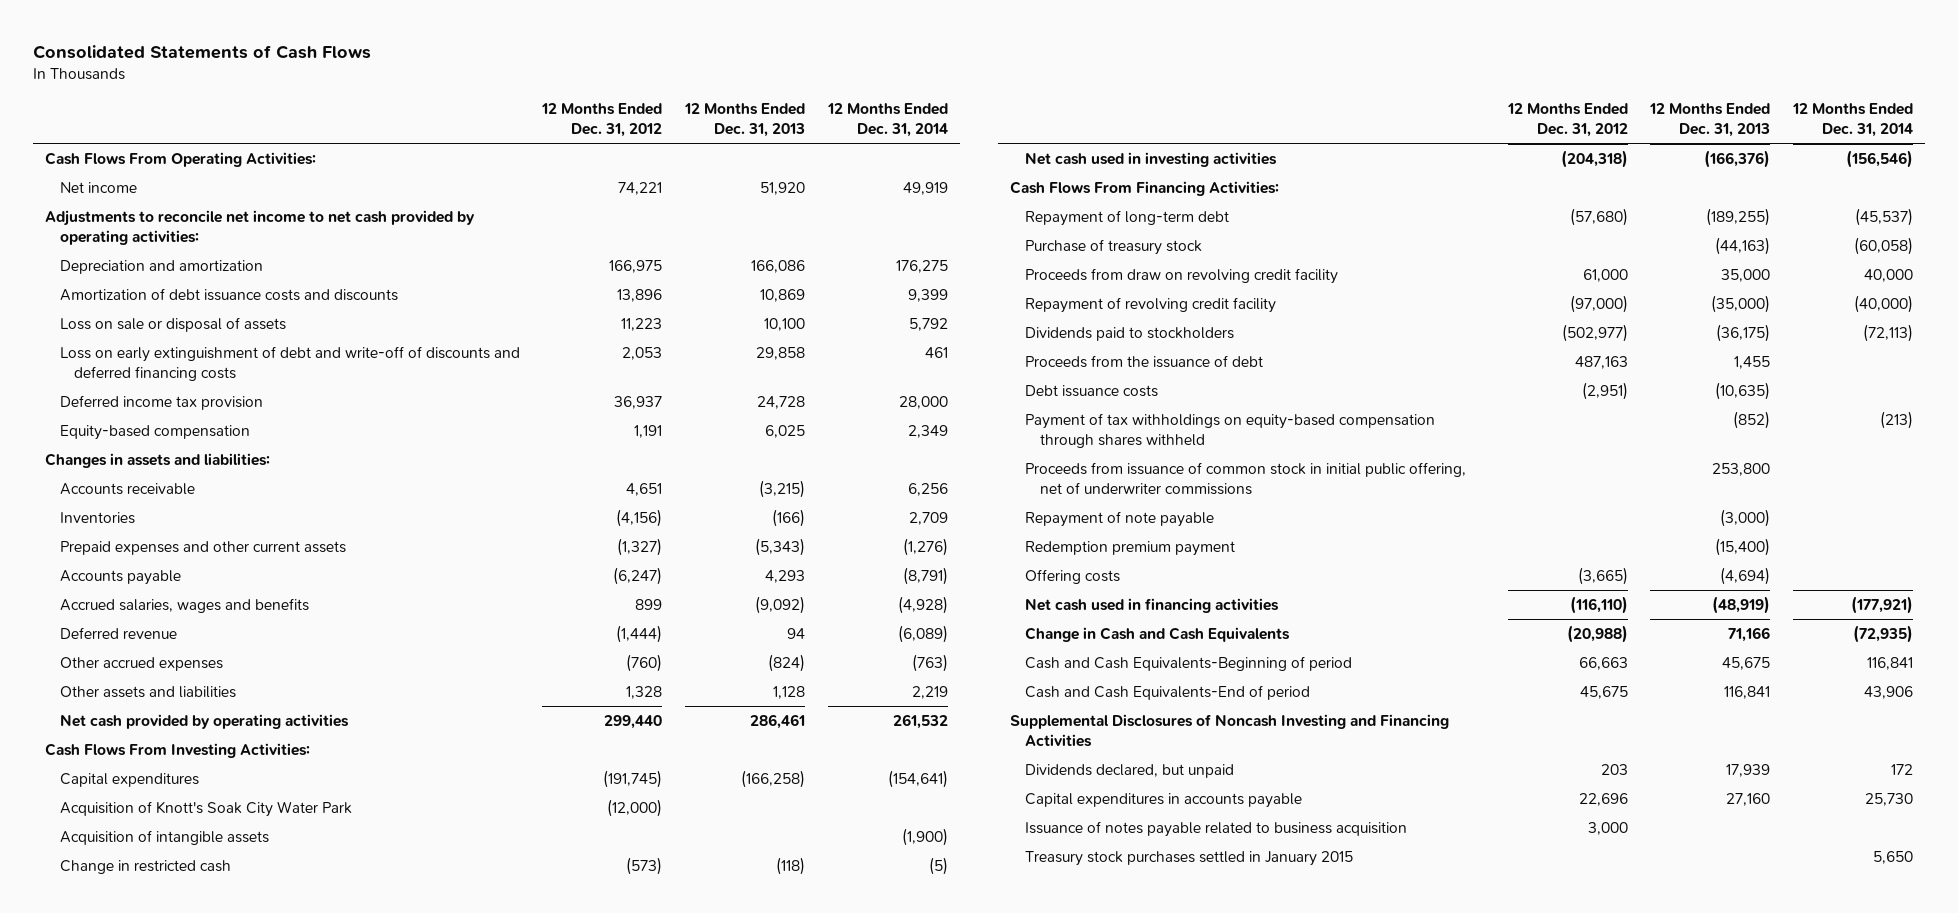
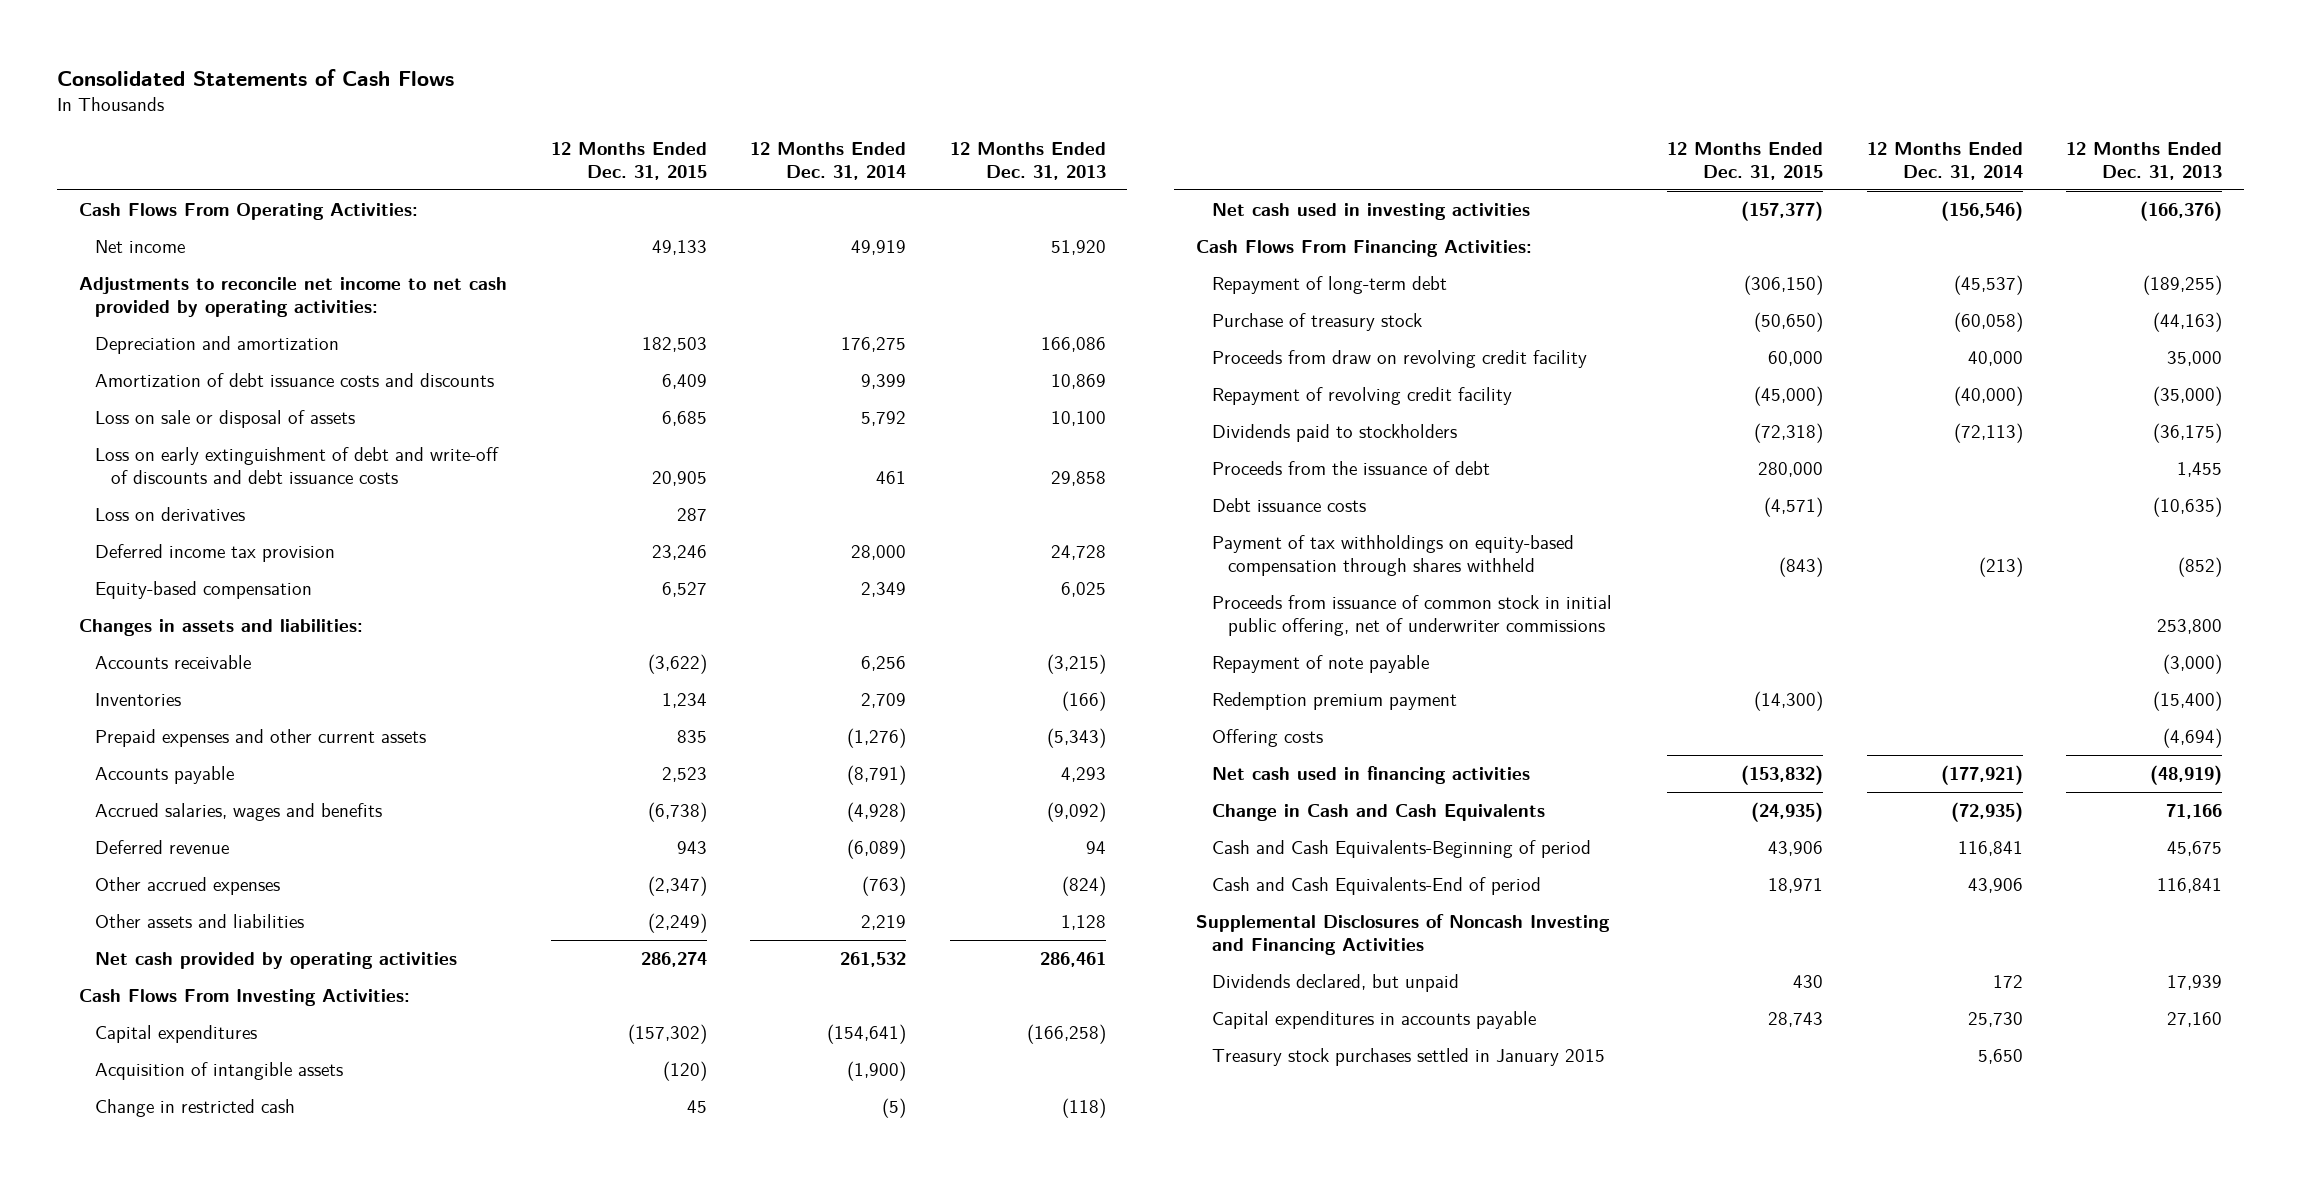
[541,102,663,137] 12 Months Ended Dec. 31, 2012 -> none
none -> [550,141,707,180] 12 Months Ended Dec. 31, 2015
[59,345,520,381] Loss on early extinguishment of debt and write-off of discounts and deferred financing costs -> [94,447,499,484] Loss on early extinguishment of debt and write-off of discounts and debt issuance costs
none -> [94,507,245,522] Loss on derivatives
[59,800,352,817] Acquisition of Knott's Soak City Water Park -> none
[1024,820,1407,837] Issuance of notes payable related to business acquisition -> none

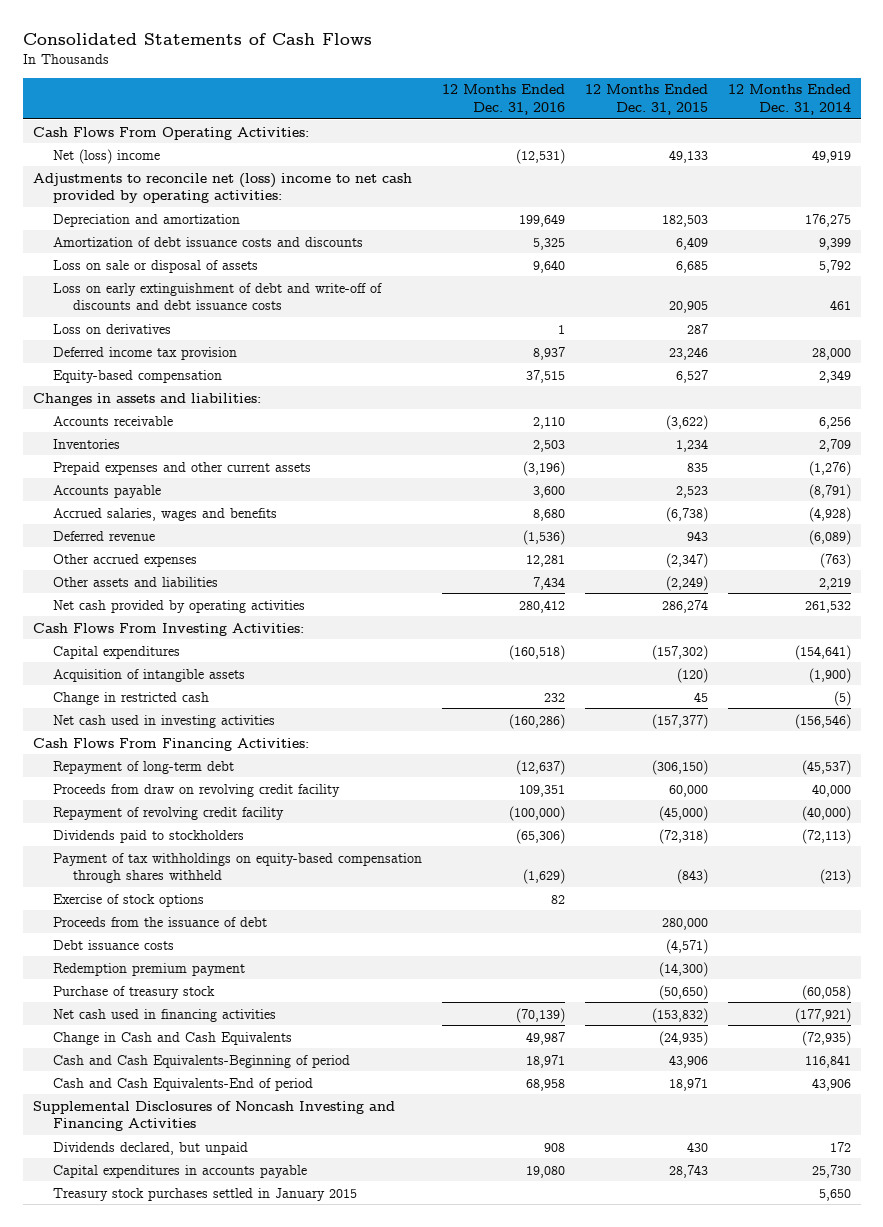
[949,141,1106,180] 12 Months Ended Dec. 31, 2013 -> none
none -> [441,84,565,116] 12 Months Ended Dec. 31, 2016
[94,240,185,254] Net income -> [52,148,160,164] Net (loss) income
[78,277,507,317] Adjustments to reconcile net income to net cash provided by operating activities: -> [32,172,412,204] Adjustments to reconcile net (loss) income to net cash provided by operating activities:
[1211,535,1574,576] Payment of tax withholdings on equity-based compensation through shares withheld -> [52,852,422,884] Payment of tax withholdings on equity-based compensation through shares withheld
none -> [52,893,204,907] Exercise of stock options
[1211,595,1612,636] Proceeds from issuance of common stock in initial public offering, net of underwriter commissions -> none
[1211,655,1429,674] Repayment of note payable -> none
[1211,729,1323,748] Offering costs -> none
[1211,313,1422,332] Purchase of treasury stock -> [52,985,215,999] Purchase of treasury stock

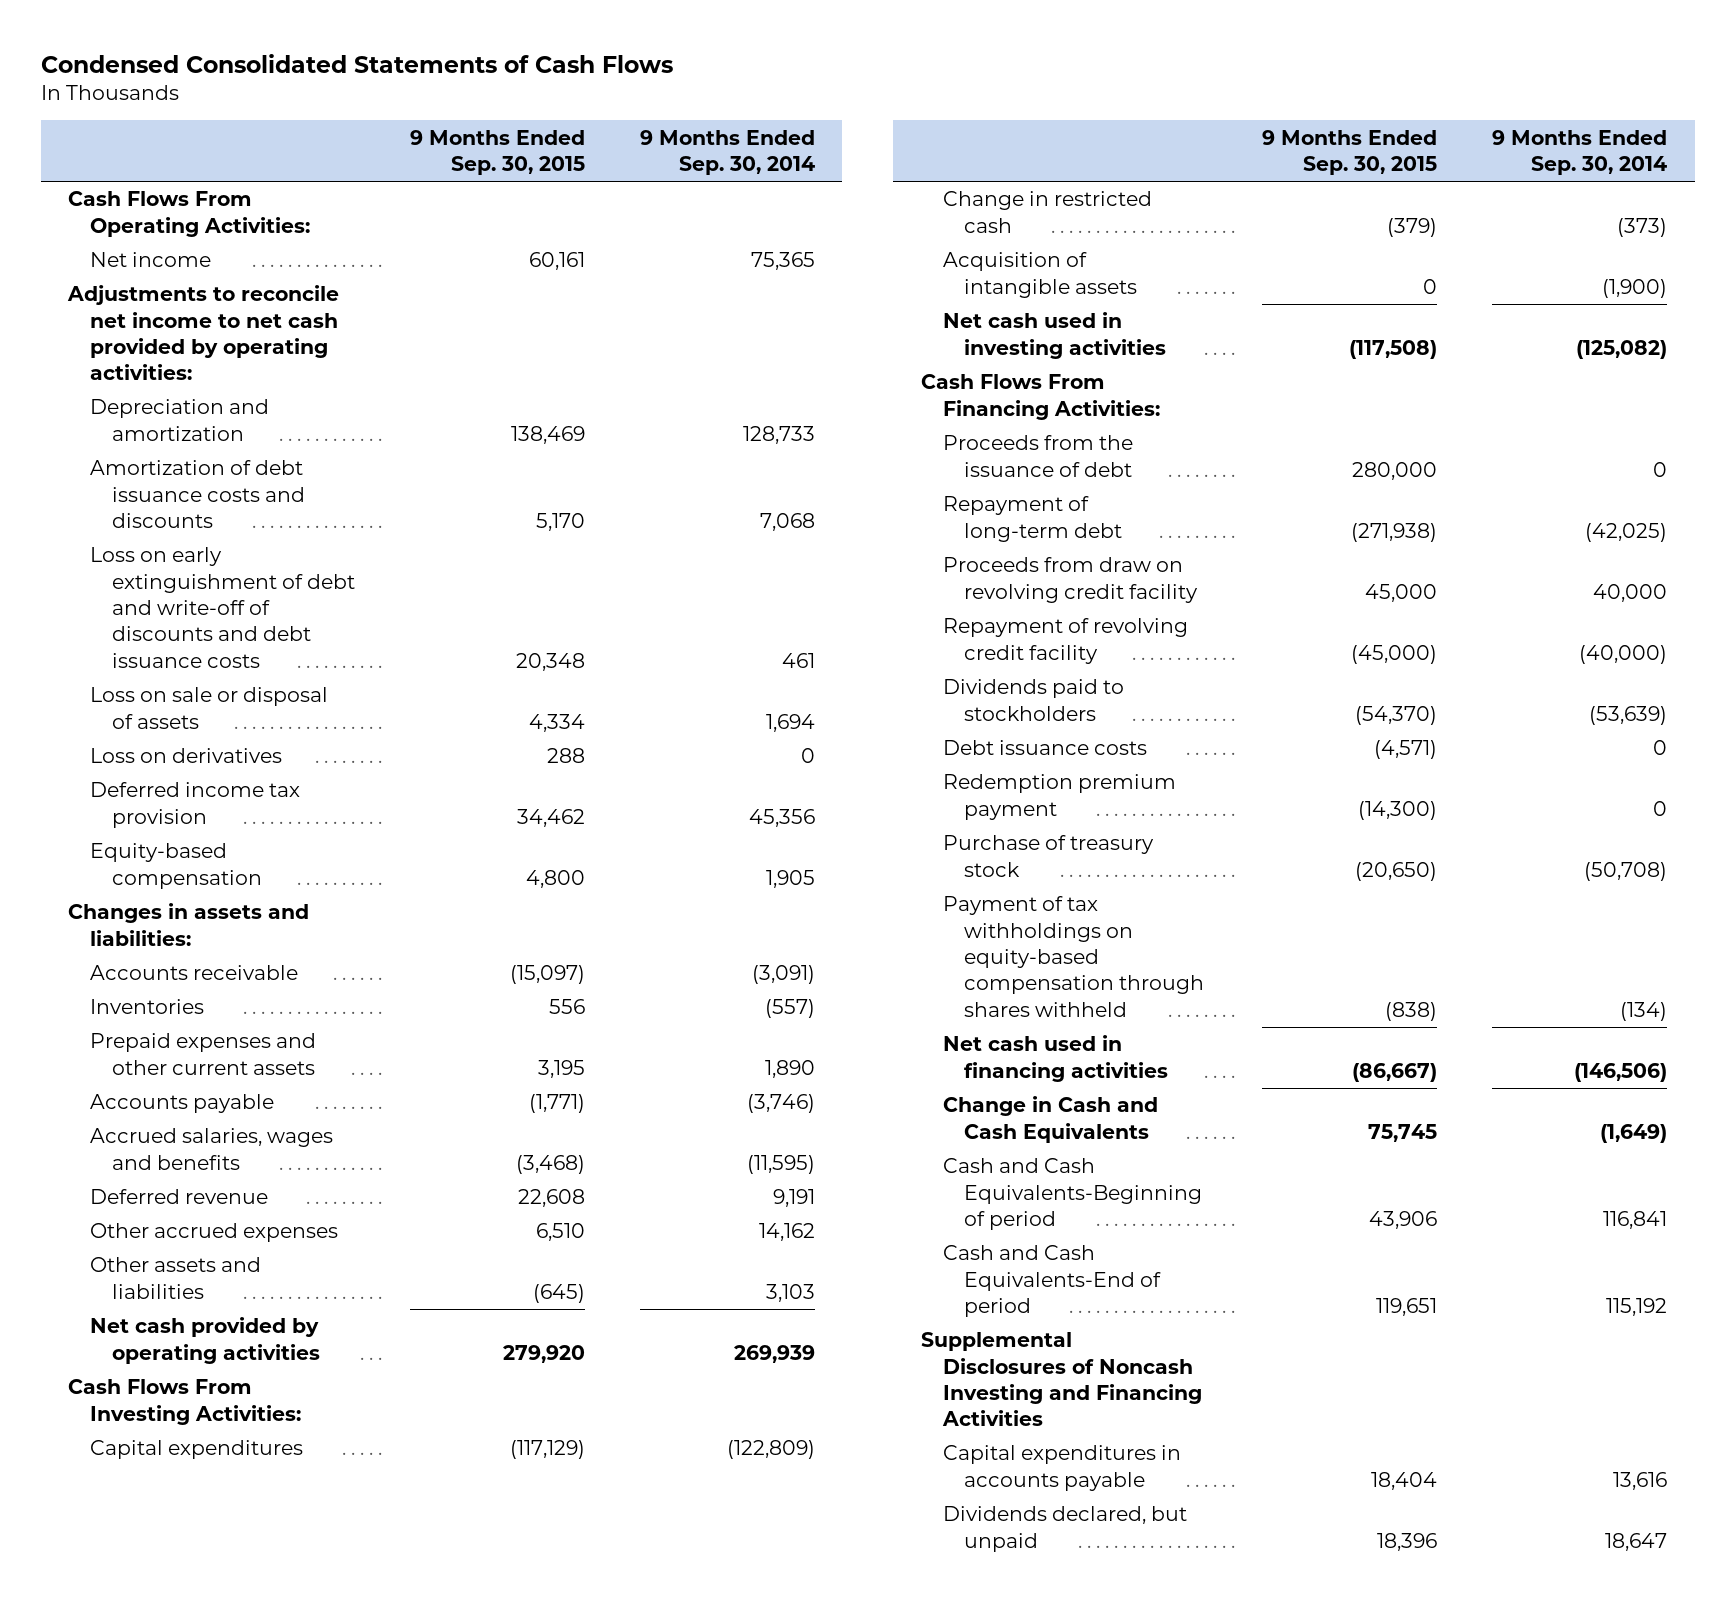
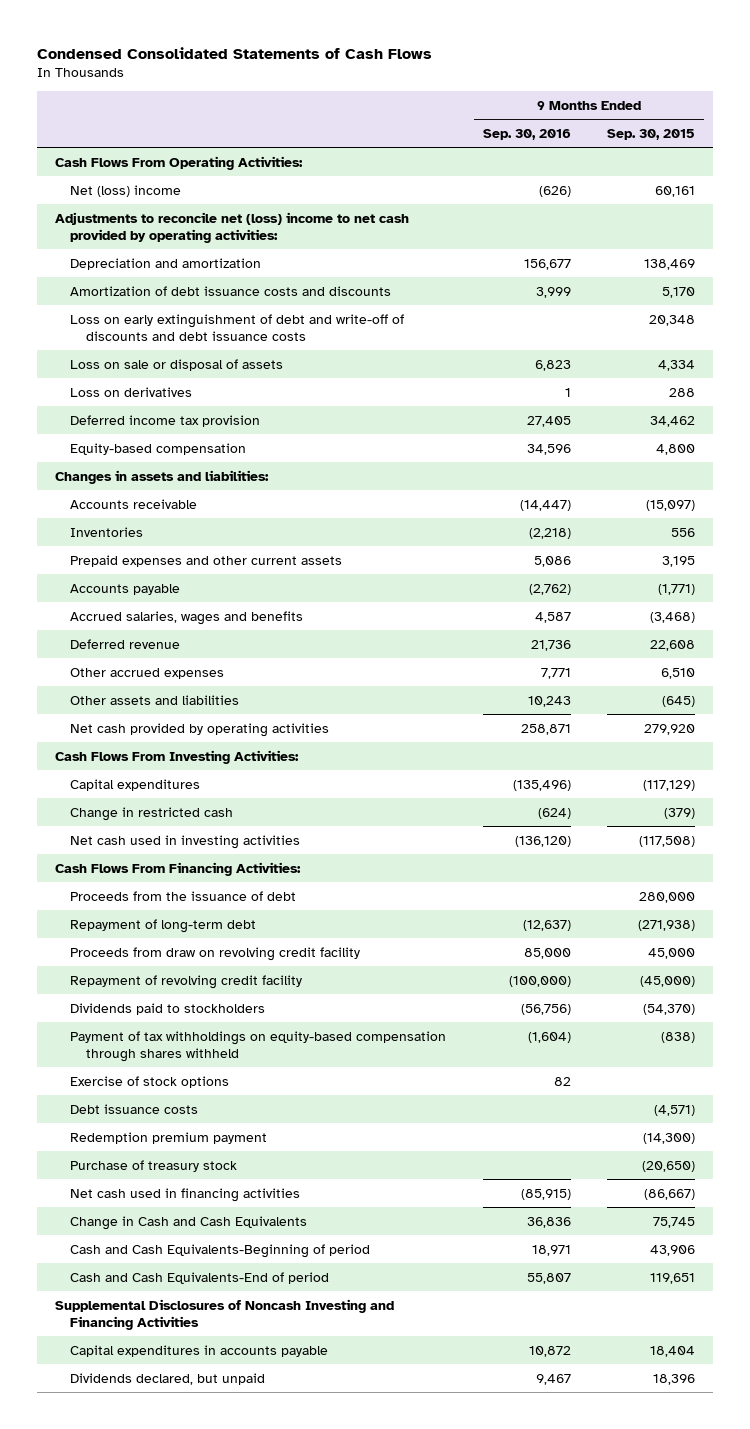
[639,129,815,176] 9 Months Ended Sep. 30, 2014 -> none
none -> [482,128,571,140] Sep. 30, 2016
[90,252,212,268] Net income -> [70,184,182,197] Net (loss) income
[67,285,340,381] Adjustments to reconcile net income to net cash provided by operating activities: -> [54,211,409,243] Adjustments to reconcile net (loss) income to net cash provided by operating activities:
[942,252,1138,298] Acquisition of intangible assets -> none
[942,896,1205,1017] Payment of tax withholdings on equity-based compensation through shares withheld -> [70,1030,447,1062] Payment of tax withholdings on equity-based compensation through shares withheld
none -> [70,1075,230,1088] Exercise of stock options

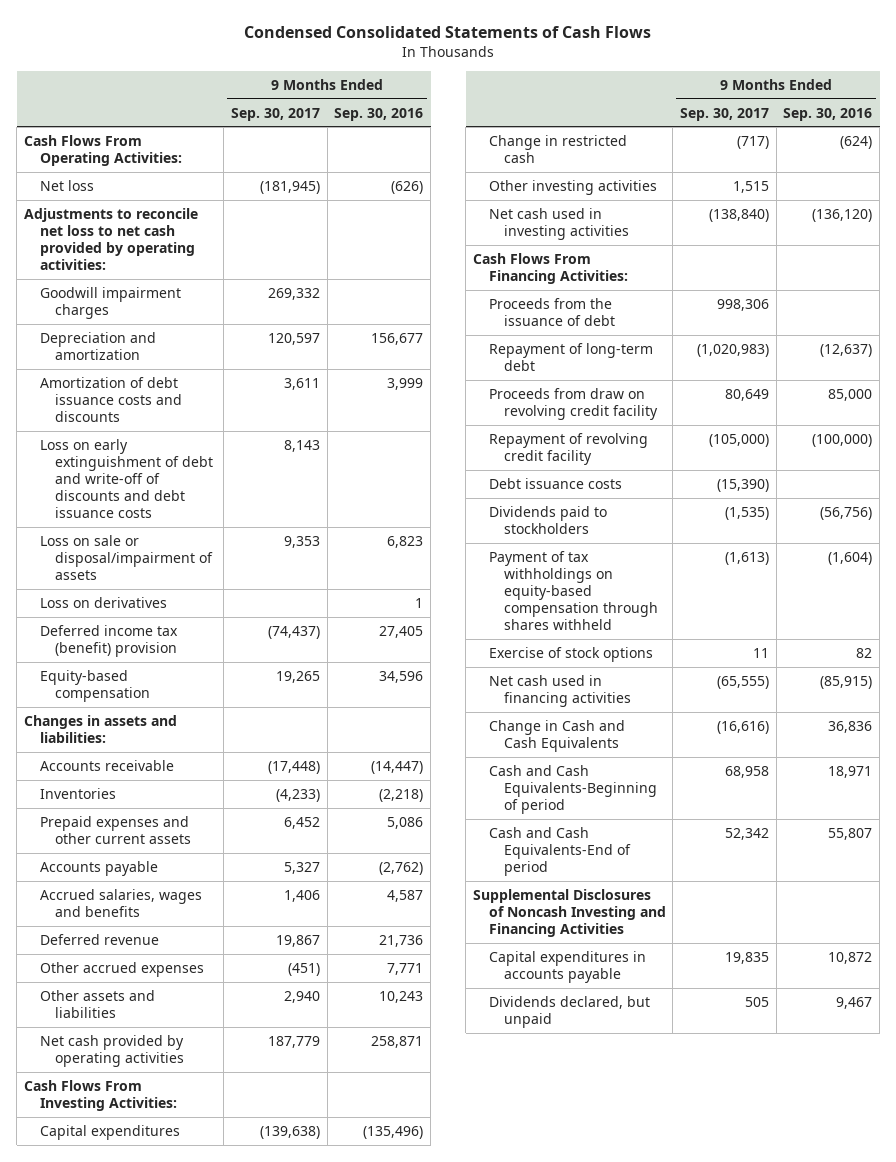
[606,128,695,140] Sep. 30, 2015 -> none
none -> [230,107,320,121] Sep. 30, 2017
[70,184,182,197] Net (loss) income -> [39,179,94,191] Net loss
[54,211,409,243] Adjustments to reconcile net (loss) income to net cash provided by operating activities: -> [23,207,198,270] Adjustments to reconcile net loss to net cash provided by operating activities:
none -> [39,286,181,319] Goodwill impairment charges
[70,358,284,371] Loss on sale or disposal of assets -> [39,534,214,580] Loss on sale or disposal/impairment of assets
[70,414,261,427] Deferred income tax provision -> [39,624,178,657] Deferred income tax (benefit) provision
none -> [488,179,657,195] Other investing activities
[70,1103,199,1114] Debt issuance costs -> [488,477,622,489] Debt issuance costs
[70,1131,268,1144] Redemption premium payment -> none
[70,1159,238,1172] Purchase of treasury stock -> none

